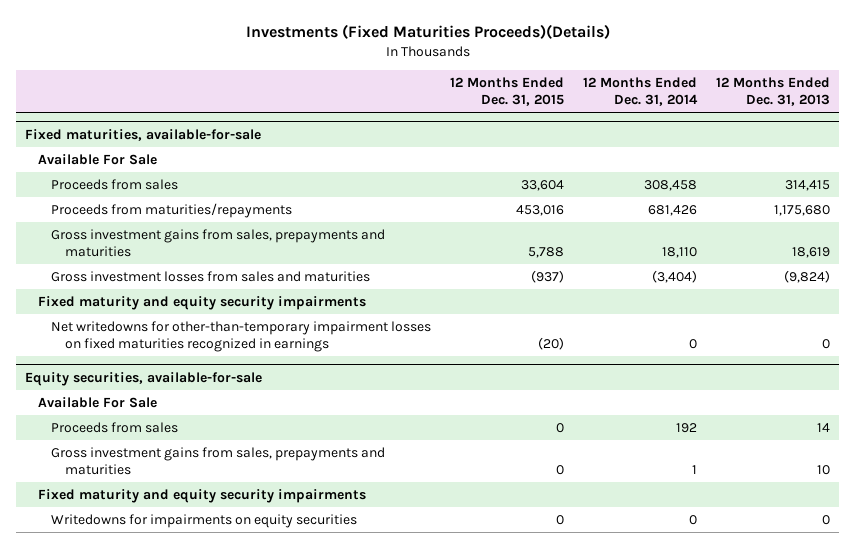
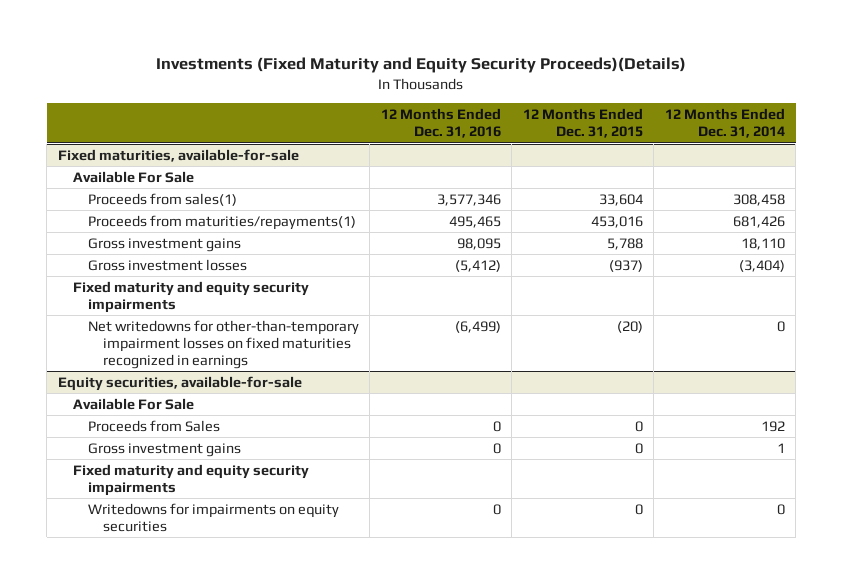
[245,24,610,40] Investments (Fixed Maturities Proceeds)(Details) -> [156,57,687,74] Investments (Fixed Maturity and Equity Security Proceeds)(Details)
[715,76,830,107] 12 Months Ended Dec. 31, 2013 -> none
none -> [380,108,501,139] 12 Months Ended Dec. 31, 2016
[51,178,179,190] Proceeds from sales -> [87,192,237,206] Proceeds from sales(1)
[51,202,293,218] Proceeds from maturities/repayments -> [87,214,356,230] Proceeds from maturities/repayments(1)
[51,228,386,258] Gross investment gains from sales, prepayments and maturities -> [87,237,241,252] Gross investment gains
[51,270,371,282] Gross investment losses from sales and maturities -> [87,258,247,271] Gross investment losses
[51,421,179,433] Proceeds from sales -> [87,419,220,432] Proceeds from Sales
[51,446,386,476] Gross investment gains from sales, prepayments and maturities -> [87,442,241,457] Gross investment gains

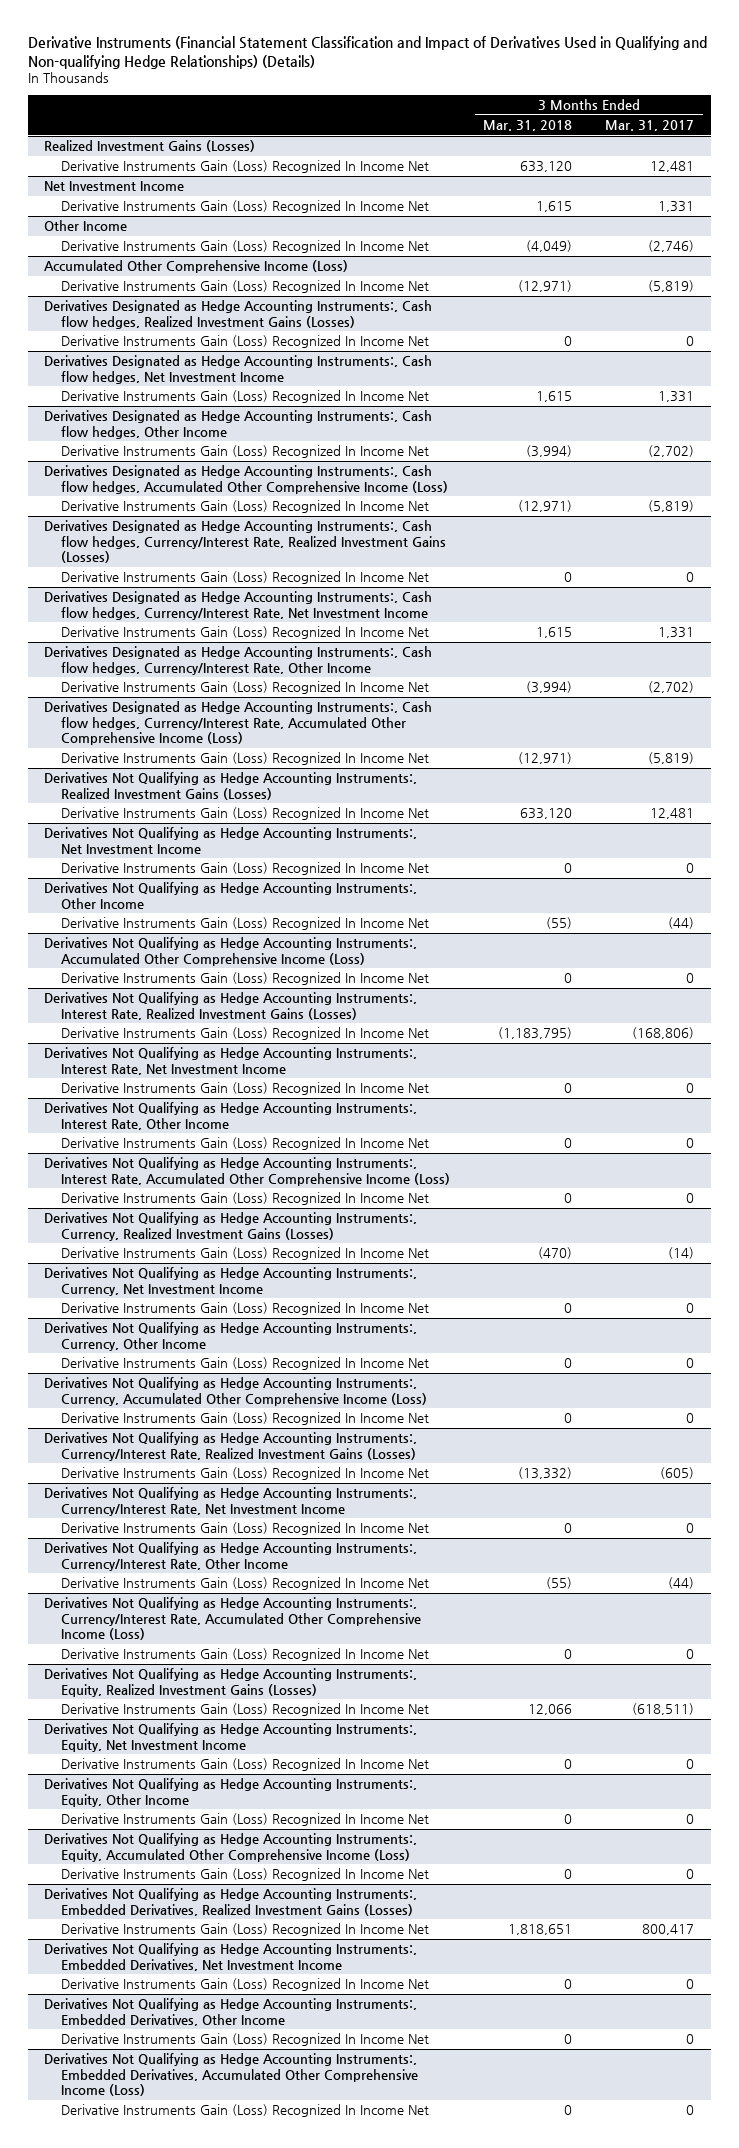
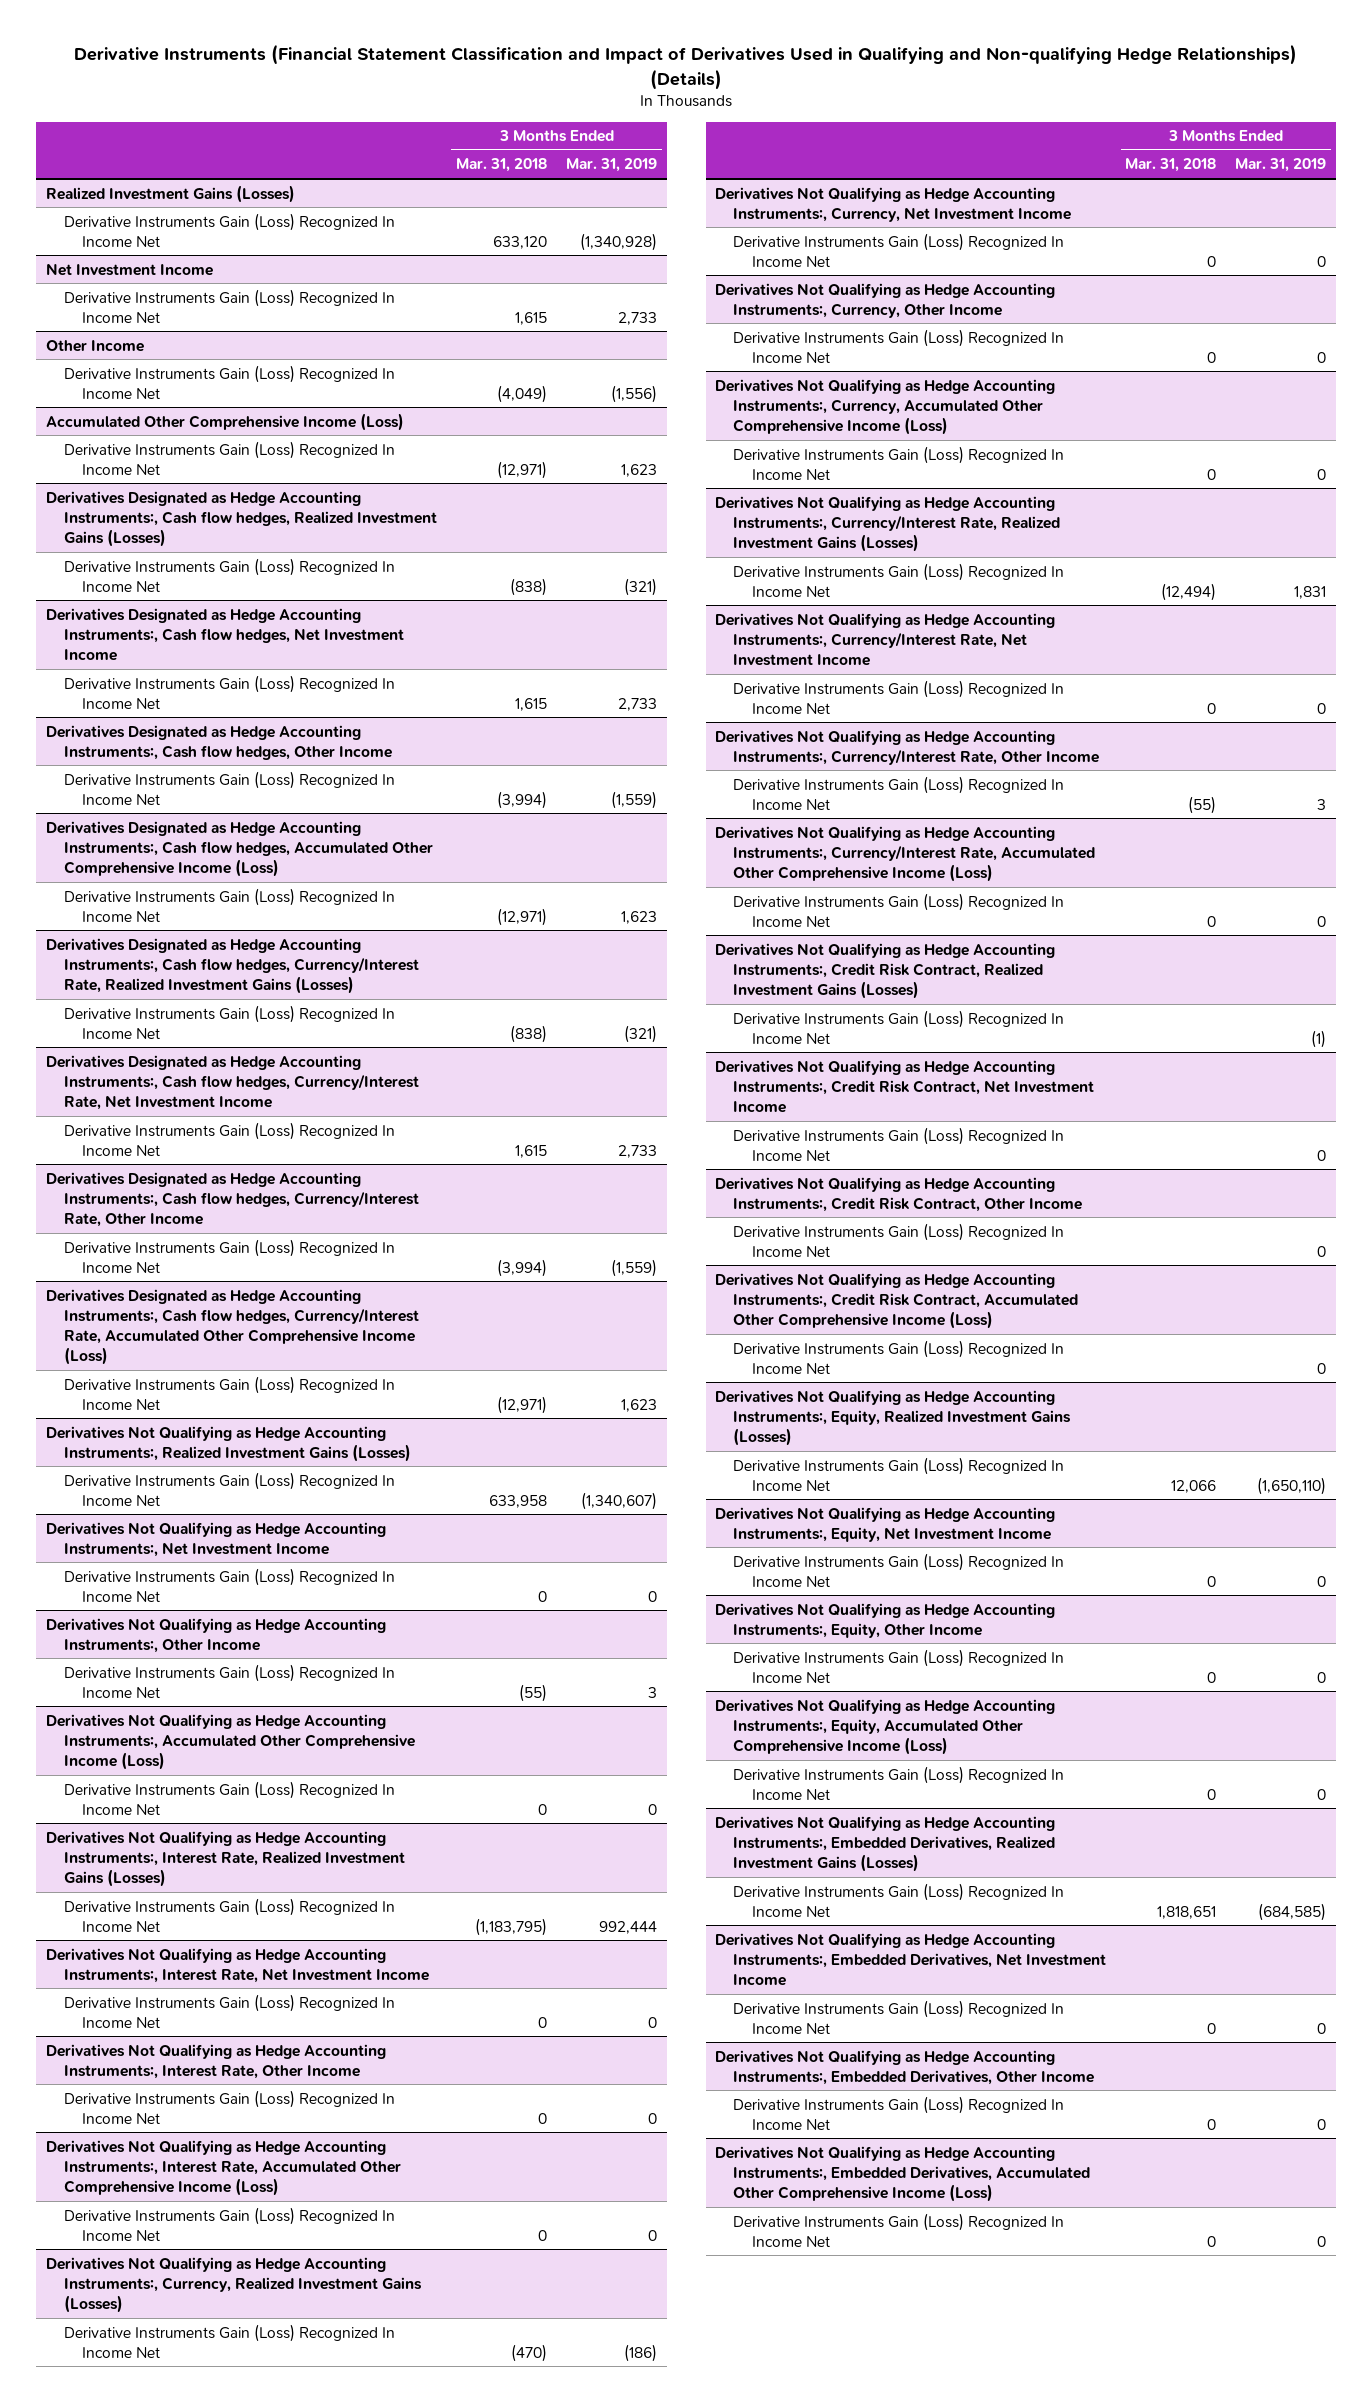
[605,120,695,132] Mar. 31, 2017 -> none
none -> [566,158,658,173] Mar. 31, 2019
[564,336,573,347] 0 -> [510,577,548,596] (838)
[564,572,573,583] 0 -> [510,1024,548,1043] (838)
[520,808,573,820] 633,120 -> [489,1494,548,1508] 633,958
[518,1467,573,1480] (13,332) -> [1161,582,1217,601] (12,494)
none -> [715,942,1056,999] Derivatives Not Qualifying as Hedge Accounting Instruments:, Credit Risk Contract, Realized Investment Gains (Losses)
none -> [733,1009,1065,1044] Derivative Instruments Gain (Loss) Recognized In Income Net
none -> [715,1059,1095,1113] Derivatives Not Qualifying as Hedge Accounting Instruments:, Credit Risk Contract, Net Investment Income
none -> [733,1126,1065,1161] Derivative Instruments Gain (Loss) Recognized In Income Net
none -> [715,1176,1083,1212] Derivatives Not Qualifying as Hedge Accounting Instruments:, Credit Risk Contract, Other Income
none -> [733,1222,1065,1257] Derivative Instruments Gain (Loss) Recognized In Income Net
none -> [715,1272,1079,1329] Derivatives Not Qualifying as Hedge Accounting Instruments:, Credit Risk Contract, Accumulated Other Comprehensive Income (Loss)
none -> [733,1339,1065,1374] Derivative Instruments Gain (Loss) Recognized In Income Net

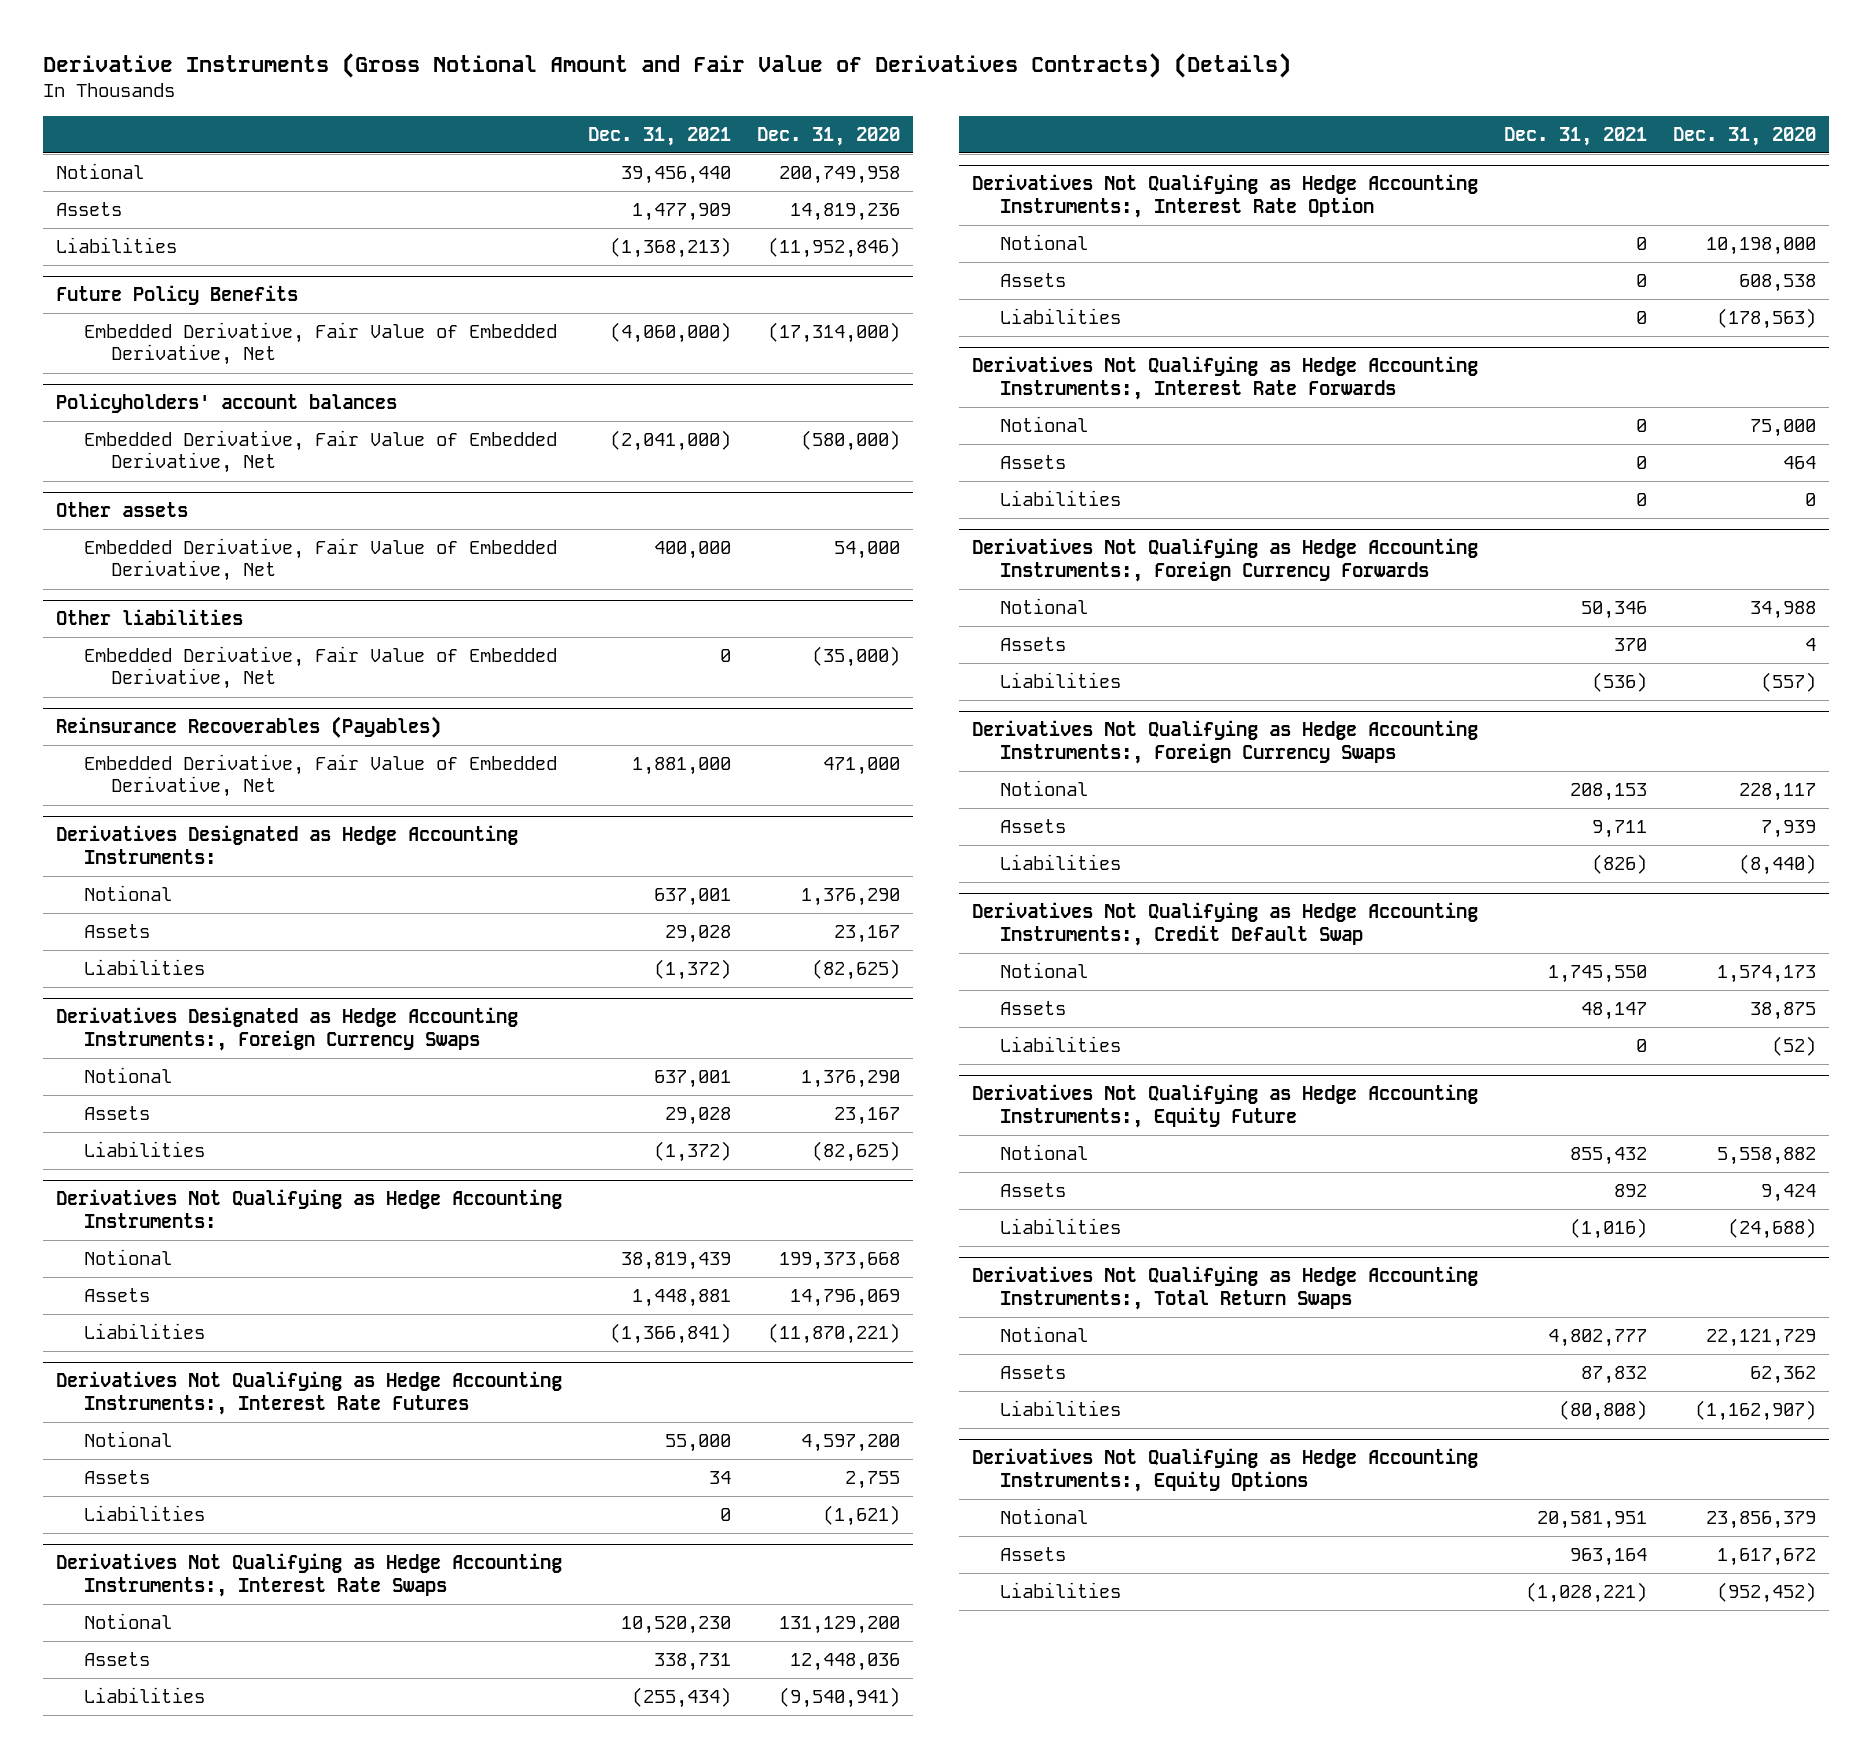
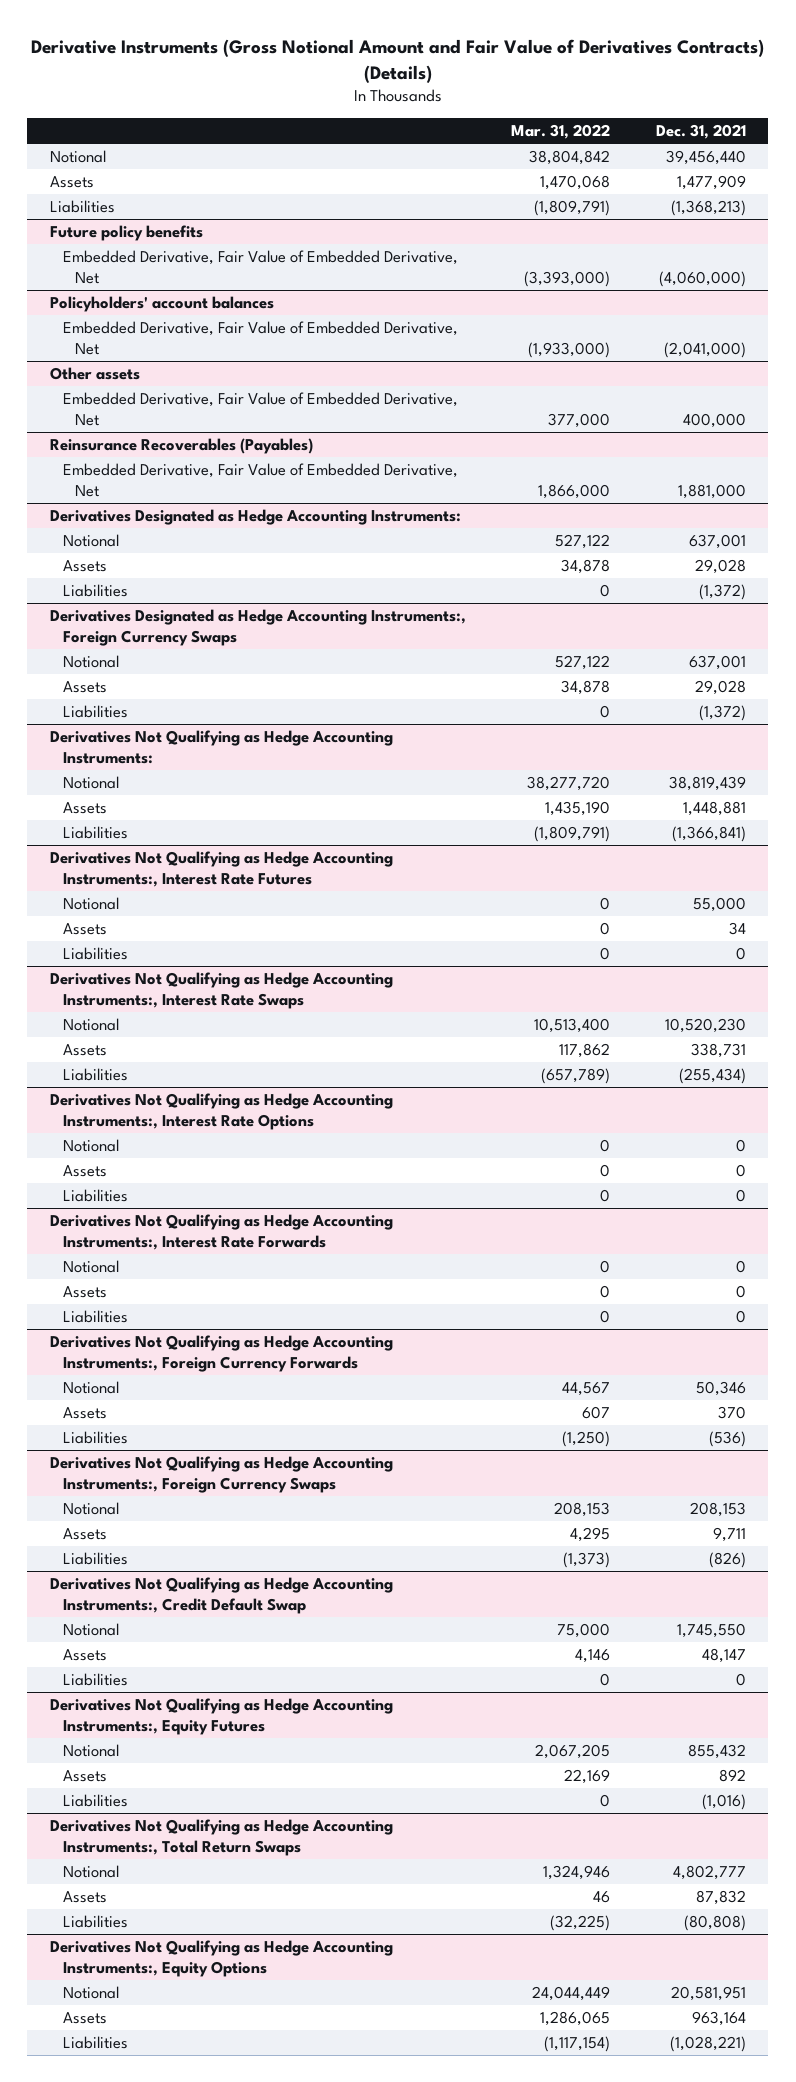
[757,126,901,146] Dec. 31, 2020 -> none
none -> [511,123,611,139] Mar. 31, 2022
[56,285,299,306] Future Policy Benefits -> [50,225,204,242] Future policy benefits
[56,609,244,626] Other liabilities -> none
[83,645,557,690] Embedded Derivative, Fair Value of Embedded Derivative, Net -> none
[972,174,1479,218] Derivatives Not Qualifying as Hedge Accounting Instruments:, Interest Rate Option -> [50,1093,394,1131] Derivatives Not Qualifying as Hedge Accounting Instruments:, Interest Rate Options
[972,1084,1479,1128] Derivatives Not Qualifying as Hedge Accounting Instruments:, Equity Future -> [50,1698,394,1736] Derivatives Not Qualifying as Hedge Accounting Instruments:, Equity Futures

